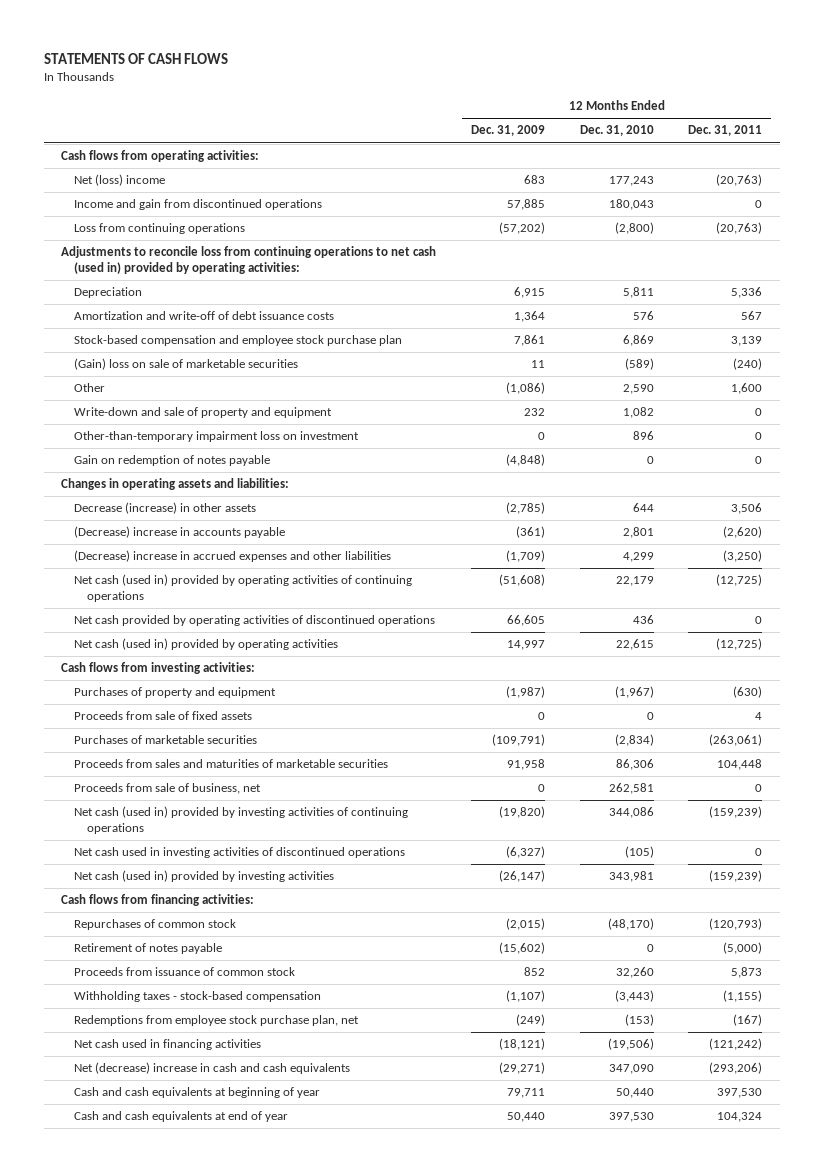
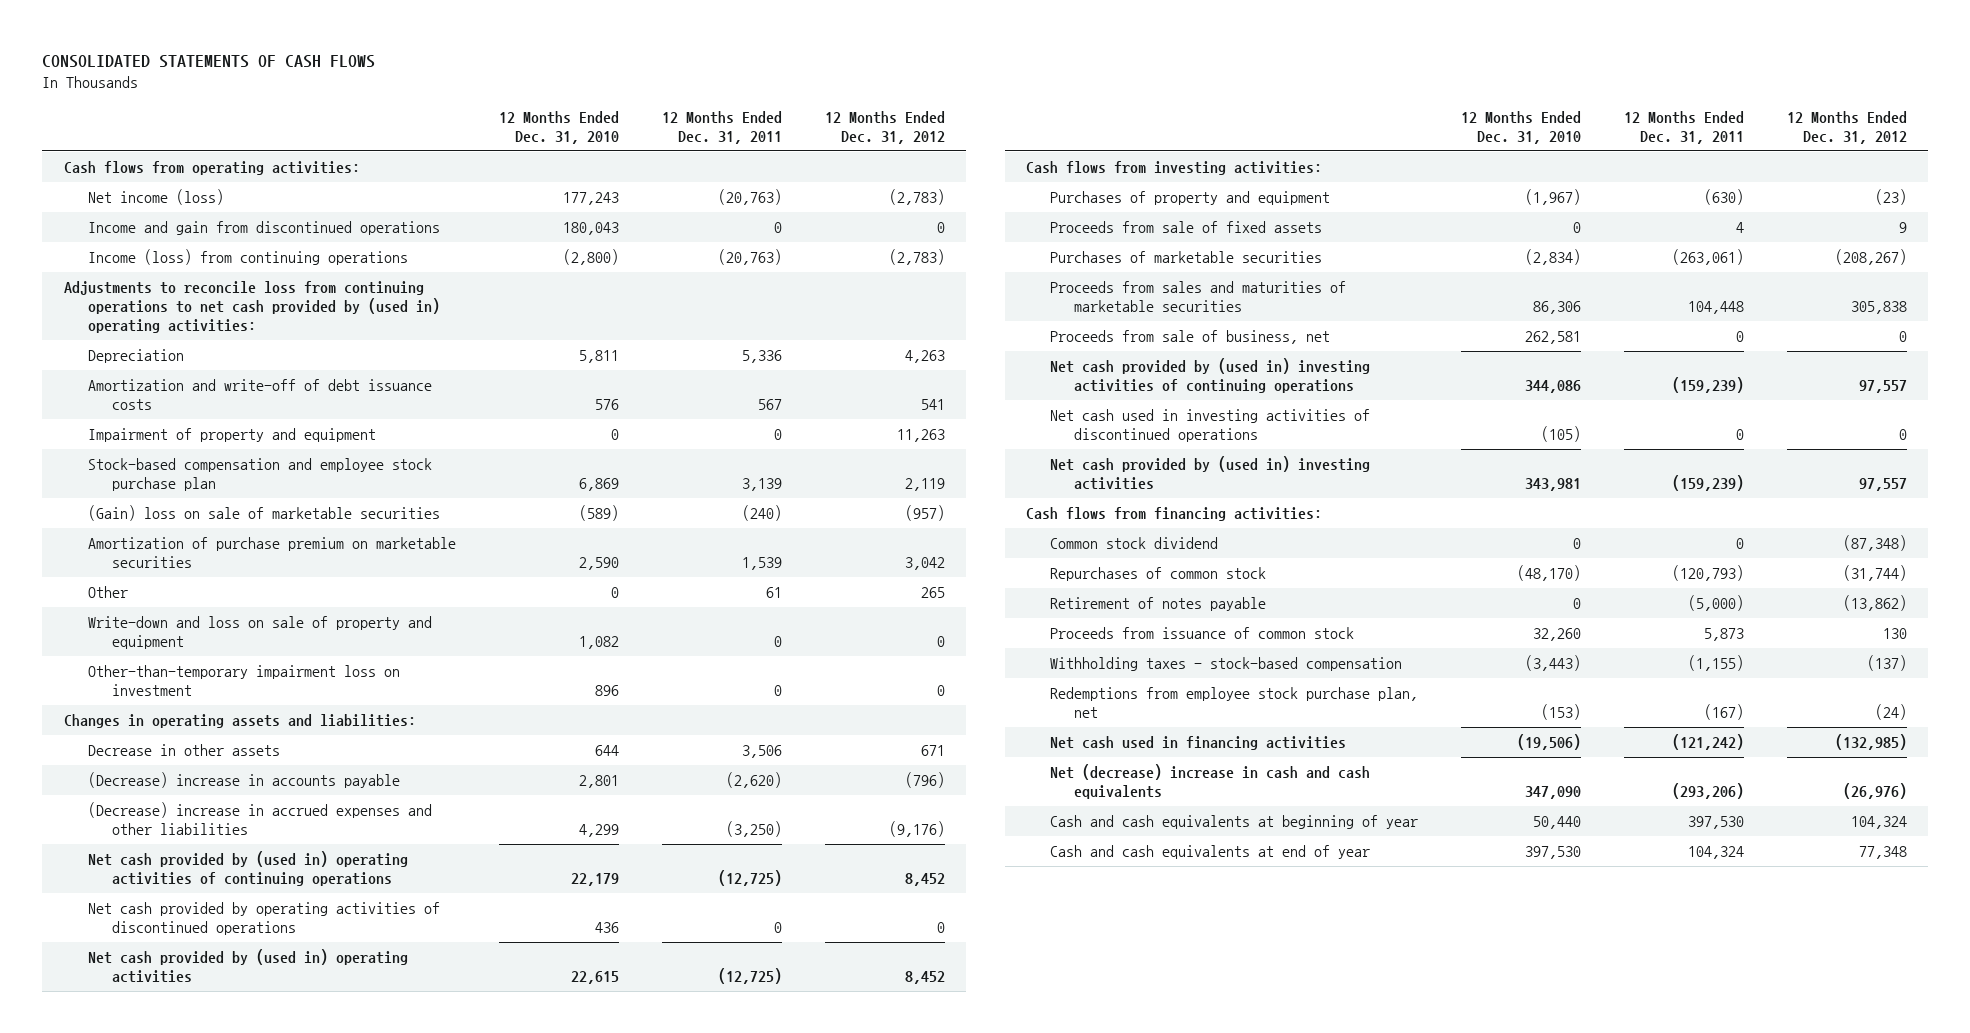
[43,52,228,64] STATEMENTS OF CASH FLOWS -> [42,55,376,69] CONSOLIDATED STATEMENTS OF CASH FLOWS
[470,125,545,137] Dec. 31, 2009 -> none
none -> [824,111,945,145] 12 Months Ended Dec. 31, 2012
[74,174,166,187] Net (loss) income -> [87,188,224,205] Net income (loss)
[74,223,246,235] Loss from continuing operations -> [87,248,408,265] Income (loss) from continuing operations
[61,246,437,274] Adjustments to reconcile loss from continuing operations to net cash (used in) provided by operating activities: -> [63,280,440,333] Adjustments to reconcile loss from continuing operations to net cash provided by (used in) operating activities:
none -> [87,427,376,442] Impairment of property and equipment
none -> [87,536,456,568] Amortization of purchase premium on marketable securities
[622,384,654,395] 2,590 -> [610,586,619,598] 0
[731,383,763,395] 1,600 -> [765,586,782,598] 61
[74,407,333,419] Write-down and sale of property and equipment -> [87,615,432,649] Write-down and loss on sale of property and equipment
[74,455,271,467] Gain on redemption of notes payable -> none
[74,502,257,515] Decrease (increase) in other assets -> [87,743,280,756] Decrease in other assets
[74,574,413,602] Net cash (used in) provided by operating activities of continuing operations -> [87,850,408,886] Net cash provided by (used in) operating activities of continuing operations
[74,638,339,651] Net cash (used in) provided by operating activities -> [87,948,408,983] Net cash provided by (used in) operating activities
[74,806,409,834] Net cash (used in) provided by investing activities of continuing operations -> [1050,357,1371,393] Net cash provided by (used in) investing activities of continuing operations
[74,870,335,883] Net cash (used in) provided by investing activities -> [1050,455,1371,490] Net cash provided by (used in) investing activities
none -> [1050,536,1219,549] Common stock dividend

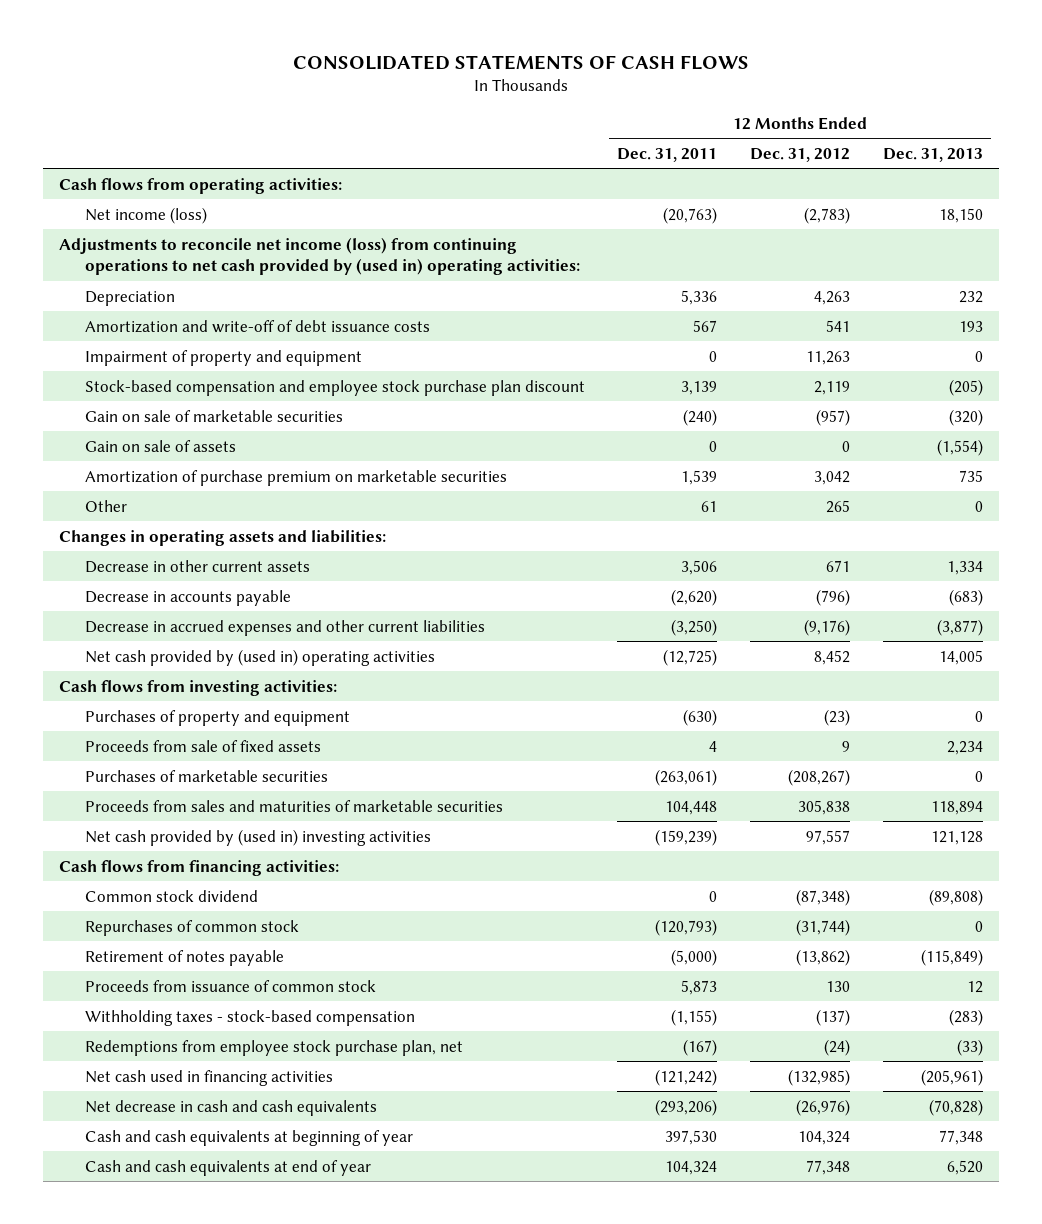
[498,111,619,145] 12 Months Ended Dec. 31, 2010 -> none
none -> [882,147,983,162] Dec. 31, 2013
[87,220,440,235] Income and gain from discontinued operations -> none
[87,248,408,265] Income (loss) from continuing operations -> none
[63,280,440,333] Adjustments to reconcile loss from continuing operations to net cash provided by (used in) operating activities: -> [59,236,580,276] Adjustments to reconcile net income (loss) from continuing operations to net cash provided by (used in) operating activities:
[87,457,432,491] Stock-based compensation and employee stock purchase plan -> [84,379,585,396] Stock-based compensation and employee stock purchase plan discount
[87,504,440,521] (Gain) loss on sale of marketable securities -> [84,409,343,422] Gain on sale of marketable securities
none -> [84,439,236,452] Gain on sale of assets
[87,615,432,649] Write-down and loss on sale of property and equipment -> none
[87,664,400,696] Other-than-temporary impairment loss on investment -> none
[87,850,408,886] Net cash provided by (used in) operating activities of continuing operations -> none
[87,901,440,935] Net cash provided by operating activities of discontinued operations -> none
[87,743,280,756] Decrease in other assets -> [84,559,310,573] Decrease in other current assets
[87,771,400,788] (Decrease) increase in accounts payable -> [84,589,291,606] Decrease in accounts payable
[87,801,432,835] (Decrease) increase in accrued expenses and other liabilities -> [84,619,485,636] Decrease in accrued expenses and other current liabilities
[1050,329,1331,344] Proceeds from sale of business, net -> none
[1050,357,1371,393] Net cash provided by (used in) investing activities of continuing operations -> none
[1050,408,1371,442] Net cash used in investing activities of discontinued operations -> none
[1050,763,1371,799] Net (decrease) increase in cash and cash equivalents -> [84,1099,377,1116] Net decrease in cash and cash equivalents

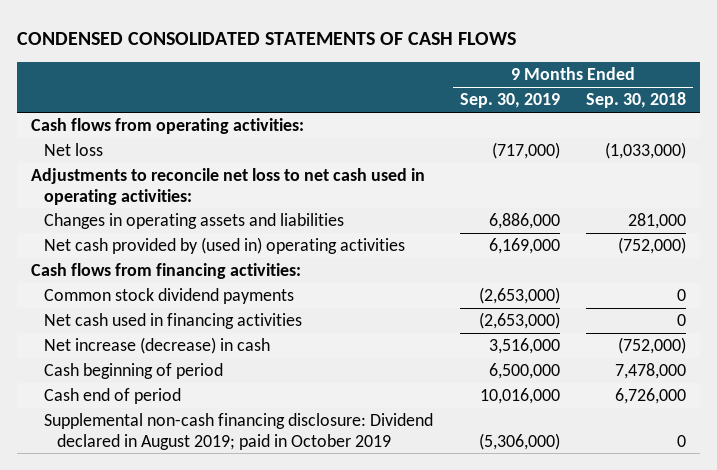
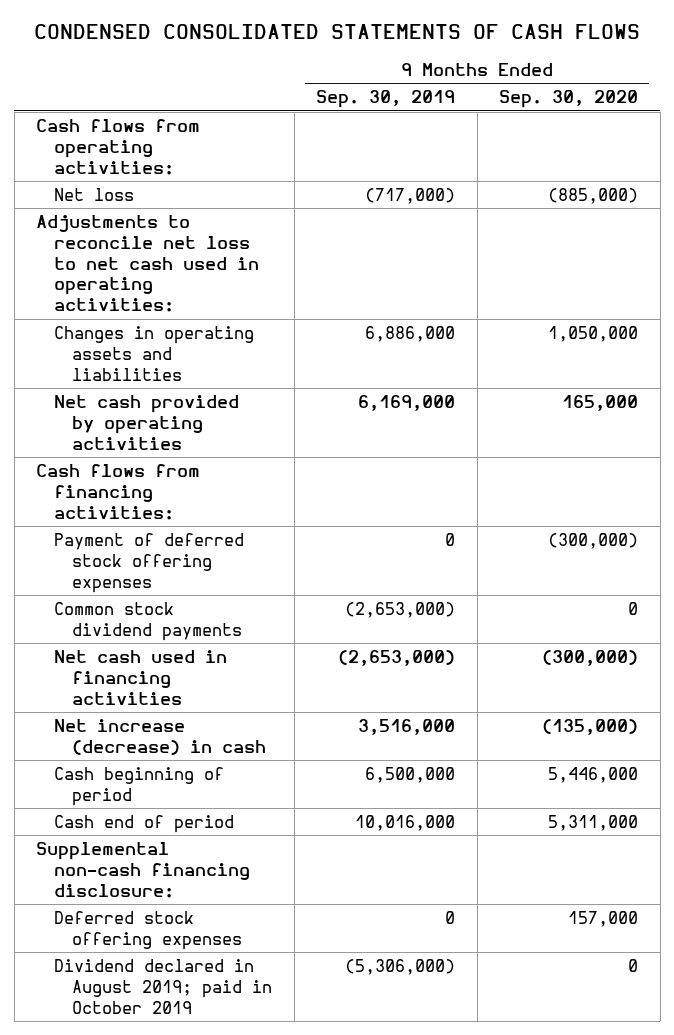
[586,92,687,109] Sep. 30, 2018 -> none
none -> [499,90,639,109] Sep. 30, 2020
[43,237,405,255] Net cash provided by (used in) operating activities -> [54,394,240,450] Net cash provided by operating activities
none -> [54,532,245,593] Payment of deferred stock offering expenses
none -> [36,841,251,898] Supplemental non-cash financing disclosure:
none -> [54,910,243,950] Deferred stock offering expenses
[43,413,433,450] Supplemental non-cash financing disclosure: Dividend declared in August 2019; paid in October 2019 -> [54,958,273,1014] Dividend declared in August 2019; paid in October 2019

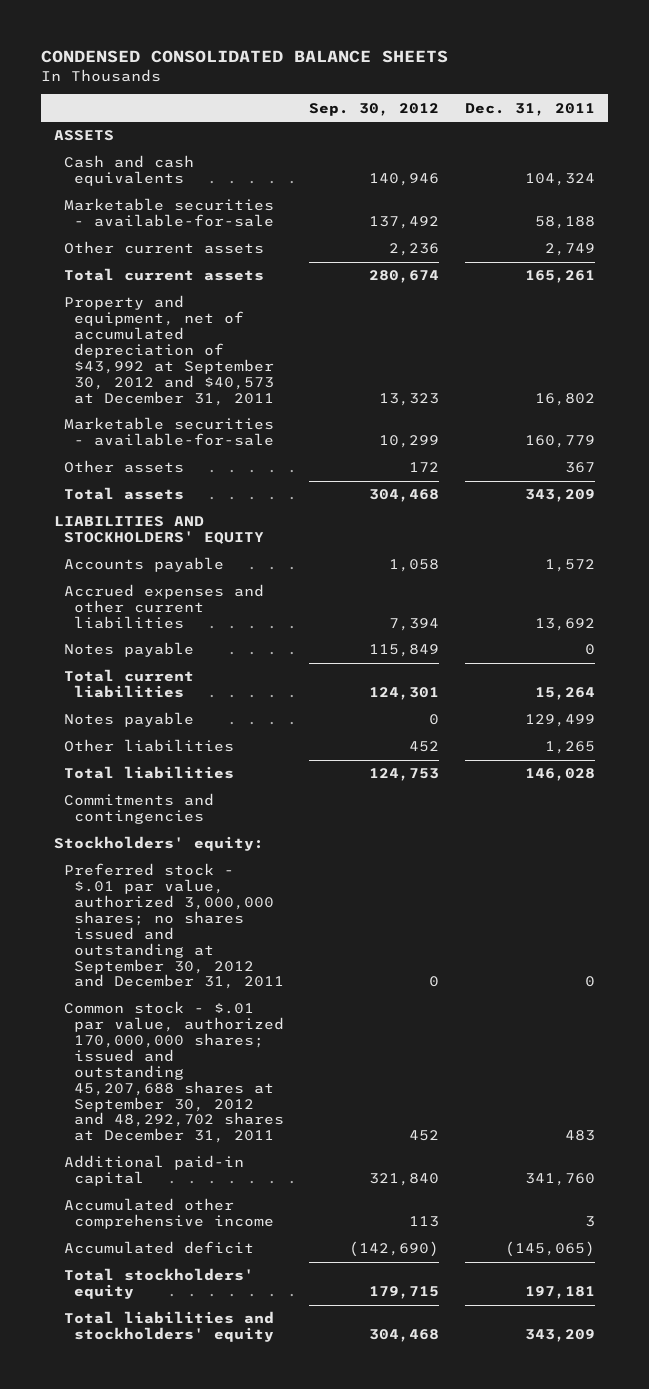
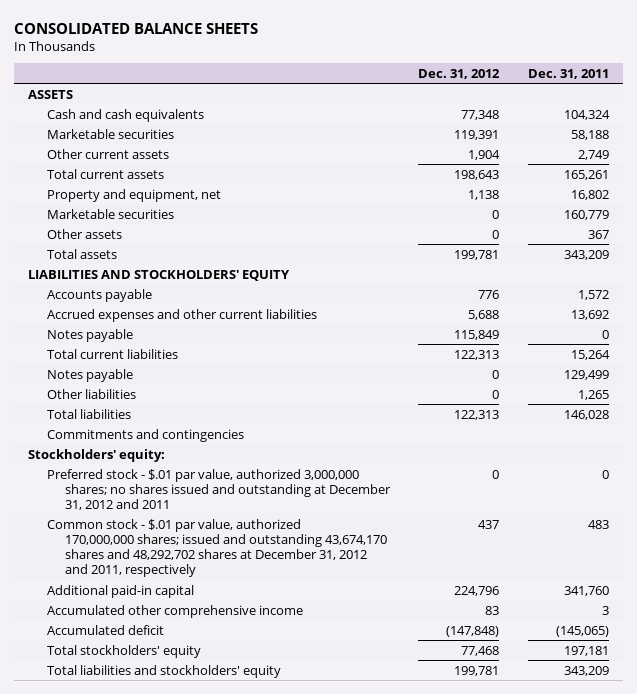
[40,50,448,64] CONDENSED CONSOLIDATED BALANCE SHEETS -> [14,22,259,34] CONSOLIDATED BALANCE SHEETS
[309,102,440,116] Sep. 30, 2012 -> none
none -> [418,68,501,79] Dec. 31, 2012
[63,198,274,228] Marketable securities - available-for-sale -> [46,128,174,139] Marketable securities
[63,295,274,406] Property and equipment, net of accumulated depreciation of $43,992 at September 30, 2012 and $40,573 at December 31, 2011 -> [46,188,221,202] Property and equipment, net
[63,417,274,447] Marketable securities - available-for-sale -> [46,208,174,219] Marketable securities
[63,863,284,990] Preferred stock - $.01 par value, authorized 3,000,000 shares; no shares issued and outstanding at September 30, 2012 and December 31, 2011 -> [46,468,391,510] Preferred stock - $.01 par value, authorized 3,000,000 shares; no shares issued and outstanding at December 31, 2012 and 2011
[63,1001,284,1144] Common stock - $.01 par value, authorized 170,000,000 shares; issued and outstanding 45,207,688 shares at September 30, 2012 and 48,292,702 shares at December 31, 2011 -> [46,518,387,577] Common stock - $.01 par value, authorized 170,000,000 shares; issued and outstanding 43,674,170 shares and 48,292,702 shares at December 31, 2012 and 2011, respectively

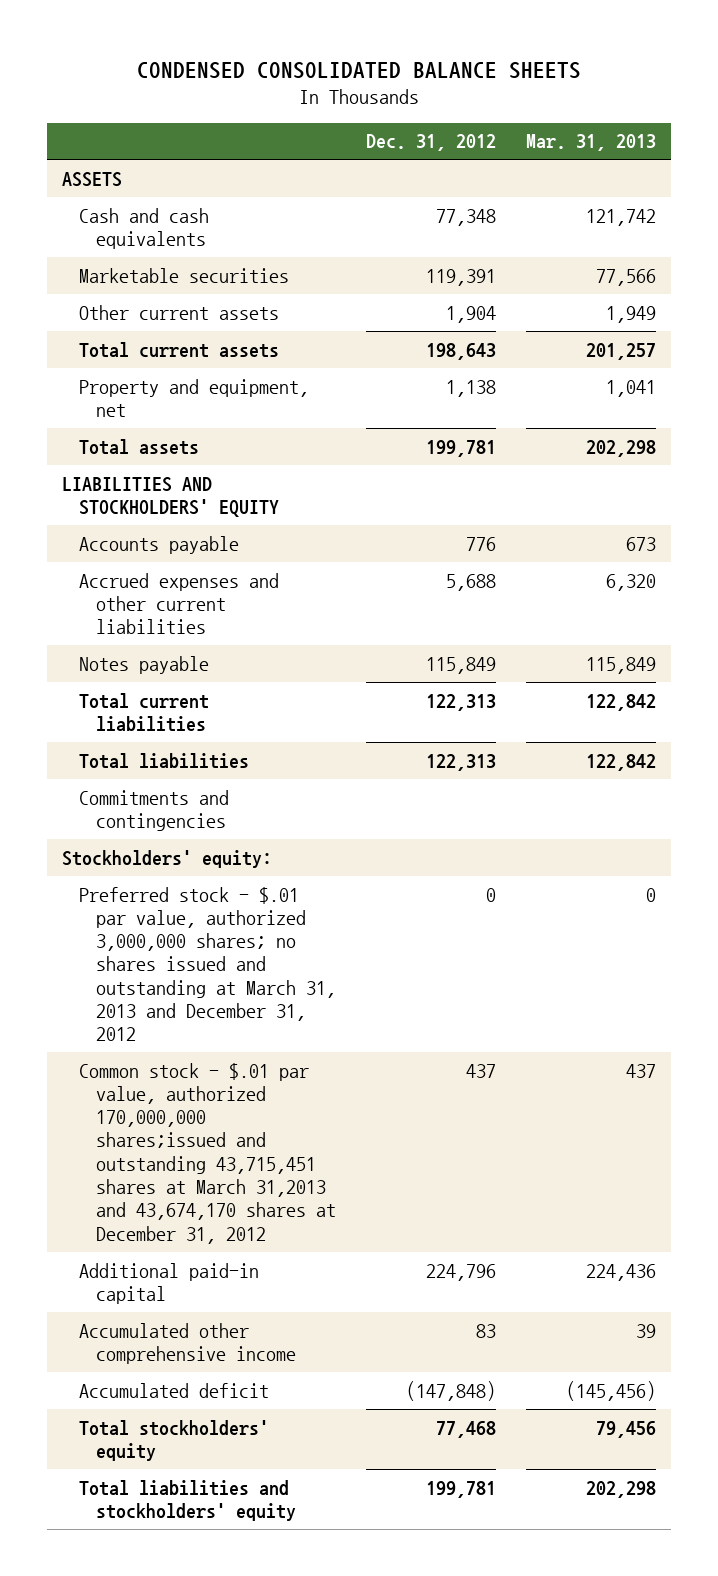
[14,22,259,34] CONSOLIDATED BALANCE SHEETS -> [136,62,581,80] CONDENSED CONSOLIDATED BALANCE SHEETS
[527,68,609,79] Dec. 31, 2011 -> none
none -> [525,134,656,152] Mar. 31, 2013
[46,208,174,219] Marketable securities -> none
[46,228,122,239] Other assets -> none
[46,368,133,382] Notes payable -> none
[46,388,136,399] Other liabilities -> none
[46,468,391,510] Preferred stock - $.01 par value, authorized 3,000,000 shares; no shares issued and outstanding at December 31, 2012 and 2011 -> [78,886,336,1042] Preferred stock - $.01 par value, authorized 3,000,000 shares; no shares issued and outstanding at March 31, 2013 and December 31, 2012
[46,518,387,577] Common stock - $.01 par value, authorized 170,000,000 shares; issued and outstanding 43,674,170 shares and 48,292,702 shares at December 31, 2012 and 2011, respectively -> [78,1062,336,1244] Common stock - $.01 par value, authorized 170,000,000 shares;issued and outstanding 43,715,451 shares at March 31,2013 and 43,674,170 shares at December 31, 2012

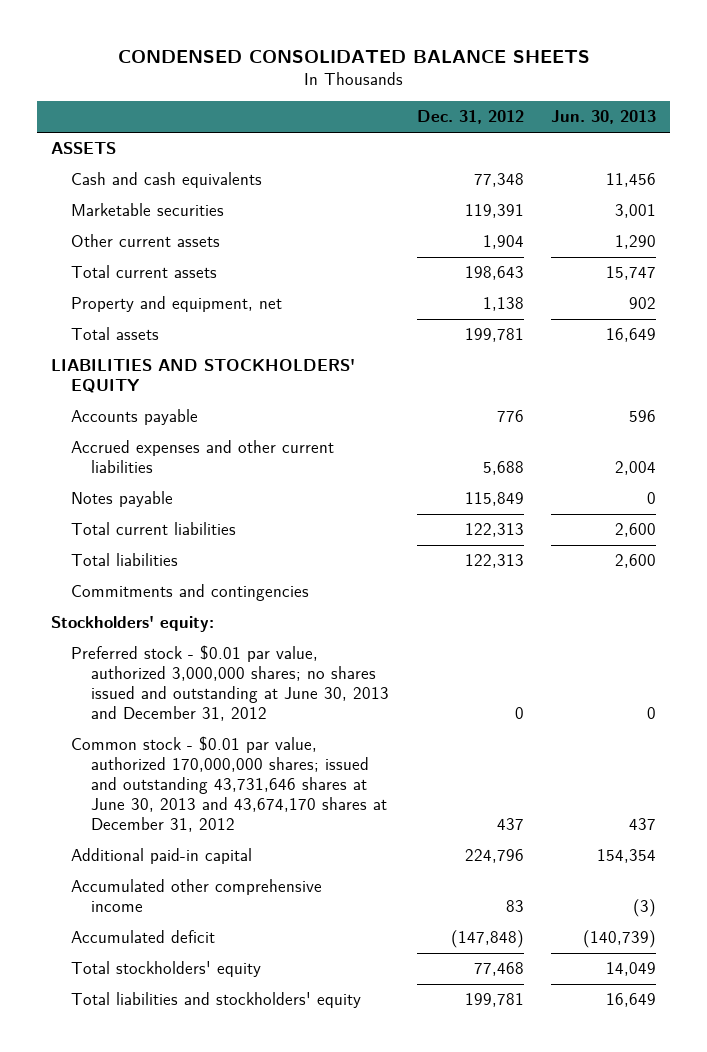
[525,134,656,152] Mar. 31, 2013 -> none
none -> [551,110,657,125] Jun. 30, 2013
[78,886,336,1042] Preferred stock - $.01 par value, authorized 3,000,000 shares; no shares issued and outstanding at March 31, 2013 and December 31, 2012 -> [71,645,390,721] Preferred stock - $0.01 par value, authorized 3,000,000 shares; no shares issued and outstanding at June 30, 2013 and December 31, 2012
[78,1062,336,1244] Common stock - $.01 par value, authorized 170,000,000 shares;issued and outstanding 43,715,451 shares at March 31,2013 and 43,674,170 shares at December 31, 2012 -> [71,736,388,832] Common stock - $0.01 par value, authorized 170,000,000 shares; issued and outstanding 43,731,646 shares at June 30, 2013 and 43,674,170 shares at December 31, 2012

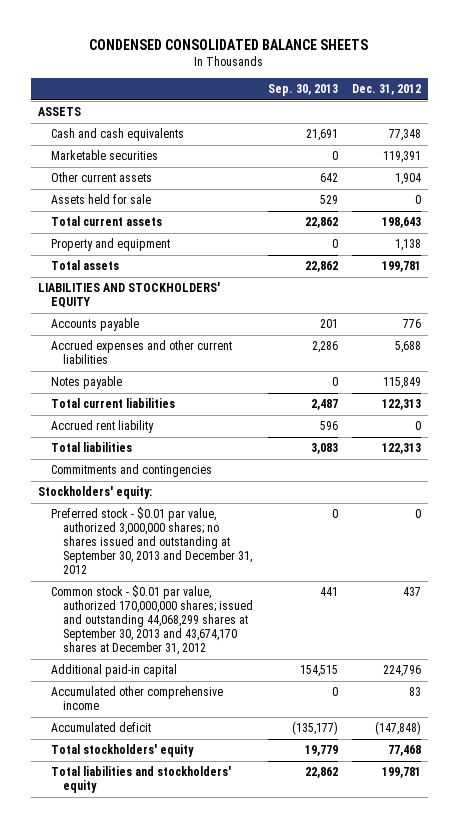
[551,110,657,125] Jun. 30, 2013 -> none
none -> [267,84,338,97] Sep. 30, 2013
none -> [50,194,151,205] Assets held for sale
[71,296,283,313] Property and equipment, net -> [50,238,170,252] Property and equipment
none -> [50,420,154,434] Accrued rent liability
[71,645,390,721] Preferred stock - $0.01 par value, authorized 3,000,000 shares; no shares issued and outstanding at June 30, 2013 and December 31, 2012 -> [50,507,253,575] Preferred stock - $0.01 par value, authorized 3,000,000 shares; no shares issued and outstanding at September 30, 2013 and December 31, 2012
[71,736,388,832] Common stock - $0.01 par value, authorized 170,000,000 shares; issued and outstanding 43,731,646 shares at June 30, 2013 and 43,674,170 shares at December 31, 2012 -> [50,585,254,656] Common stock - $0.01 par value, authorized 170,000,000 shares; issued and outstanding 44,068,299 shares at September 30, 2013 and 43,674,170 shares at December 31, 2012

